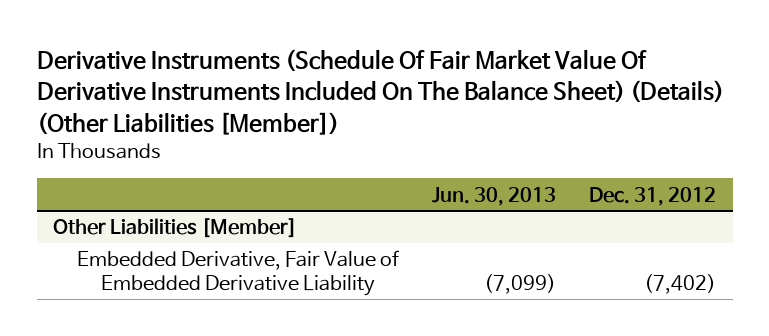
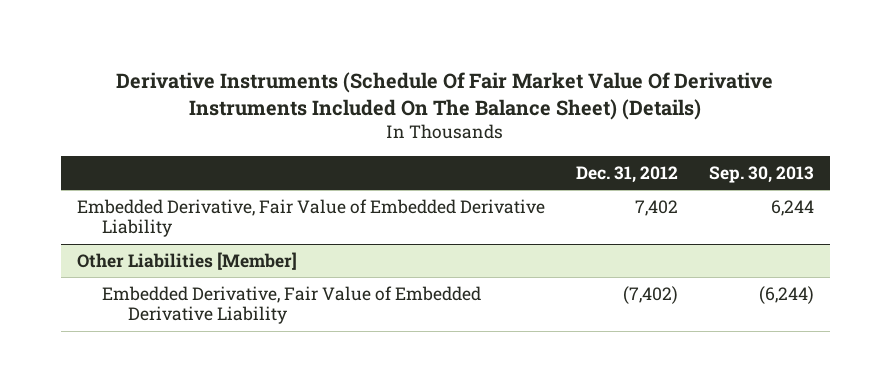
[36,49,724,135] Derivative Instruments (Schedule Of Fair Market Value Of Derivative Instruments Included On The Balance Sheet) (Details) (Other Liabilities [Member]) -> [116,71,774,120] Derivative Instruments (Schedule Of Fair Market Value Of Derivative Instruments Included On The Balance Sheet) (Details)
[432,186,557,206] Jun. 30, 2013 -> none
none -> [709,165,815,183] Sep. 30, 2013
none -> [76,198,545,238] Embedded Derivative, Fair Value of Embedded Derivative Liability

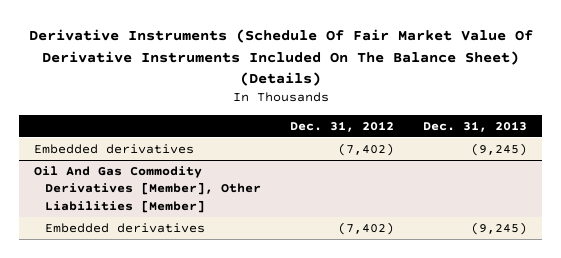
[709,165,815,183] Sep. 30, 2013 -> none
none -> [423,120,528,132] Dec. 31, 2013
[76,198,545,238] Embedded Derivative, Fair Value of Embedded Derivative Liability -> none
[76,251,297,270] Other Liabilities [Member] -> none
none -> [33,143,194,154] Embedded derivatives
none -> [33,165,262,213] Oil And Gas Commodity Derivatives [Member], Other Liabilities [Member]
[102,285,482,325] Embedded Derivative, Fair Value of Embedded Derivative Liability -> [45,222,206,233] Embedded derivatives

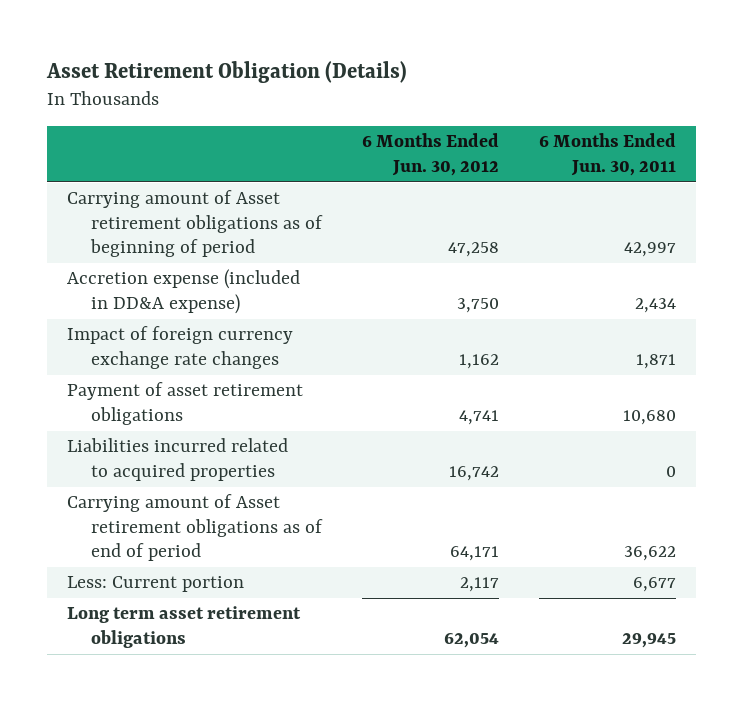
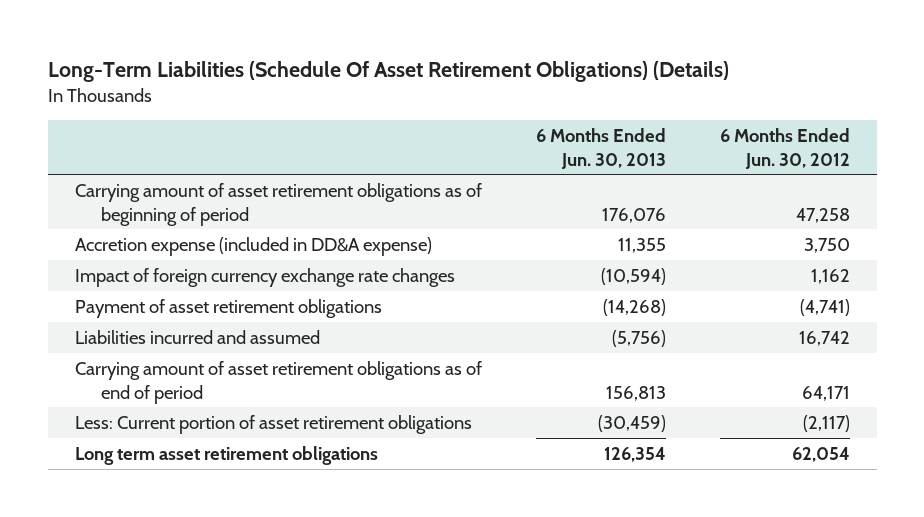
[45,61,407,84] Asset Retirement Obligation (Details) -> [47,60,729,82] Long-Term Liabilities (Schedule Of Asset Retirement Obligations) (Details)
[538,133,676,176] 6 Months Ended Jun. 30, 2011 -> none
none -> [535,127,666,169] 6 Months Ended Jun. 30, 2013
[66,190,323,258] Carrying amount of Asset retirement obligations as of beginning of period -> [74,182,482,226] Carrying amount of asset retirement obligations as of beginning of period
[458,409,499,425] 4,741 -> [799,298,850,316] (4,741)
[66,438,288,481] Liabilities incurred related to acquired properties -> [74,329,320,344] Liabilities incurred and assumed
[66,494,323,562] Carrying amount of Asset retirement obligations as of end of period -> [74,360,482,404] Carrying amount of asset retirement obligations as of end of period
[66,576,244,593] Less: Current portion -> [74,414,472,434] Less: Current portion of asset retirement obligations
[459,577,499,593] 2,117 -> [802,414,850,432] (2,117)

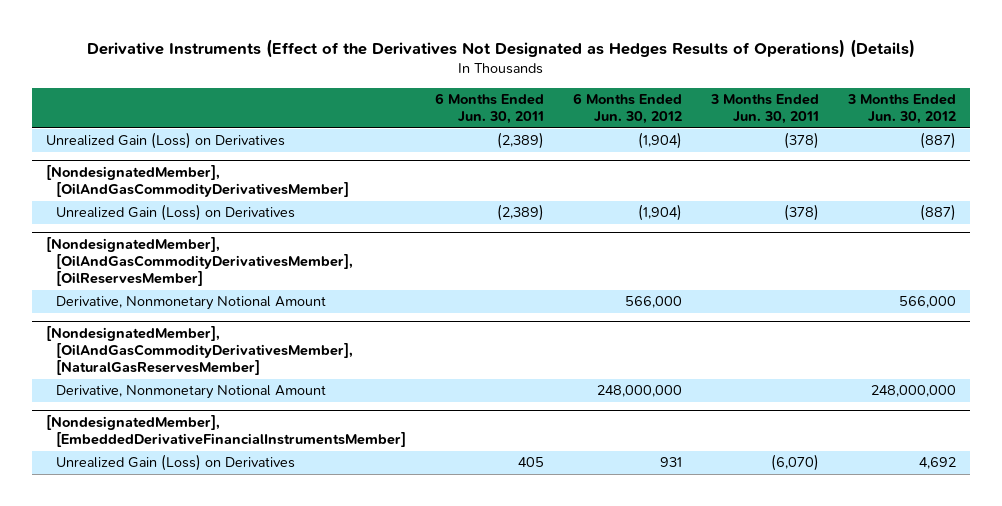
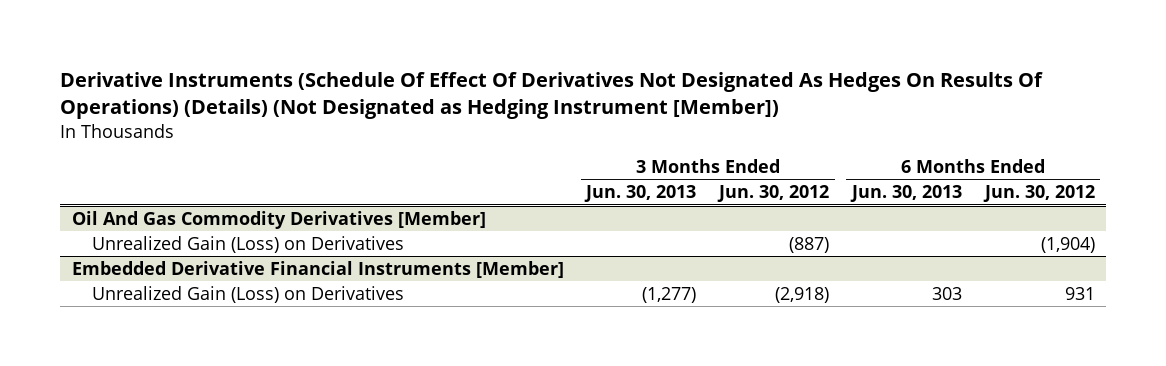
[87,39,916,59] Derivative Instruments (Effect of the Derivatives Not Designated as Hedges Results of Operations) (Details) -> [60,72,1044,120] Derivative Instruments (Schedule Of Effect Of Derivatives Not Designated As Hedges On Results Of Operations) (Details) (Not Designated as Hedging Instrument [Member])
[435,93,545,125] 6 Months Ended Jun. 30, 2011 -> none
[709,94,819,125] 3 Months Ended Jun. 30, 2011 -> none
none -> [584,185,697,203] Jun. 30, 2013
none -> [849,185,962,203] Jun. 30, 2013
[46,132,286,150] Unrealized Gain (Loss) on Derivatives -> none
[46,164,350,197] [NondesignatedMember], [OilAndGasCommodityDerivativesMember] -> none
none -> [71,210,486,229] Oil And Gas Commodity Derivatives [Member]
[46,236,354,287] [NondesignatedMember], [OilAndGasCommodityDerivativesMember], [OilReservesMember] -> none
[56,296,327,311] Derivative, Nonmonetary Notional Amount -> none
[46,325,354,376] [NondesignatedMember], [OilAndGasCommodityDerivativesMember], [NaturalGasReservesMember] -> none
[56,385,327,400] Derivative, Nonmonetary Notional Amount -> none
[46,414,407,447] [NondesignatedMember], [EmbeddedDerivativeFinancialInstrumentsMember] -> none
none -> [71,260,564,278] Embedded Derivative Financial Instruments [Member]
[918,457,956,470] 4,692 -> [775,286,830,303] (2,918)

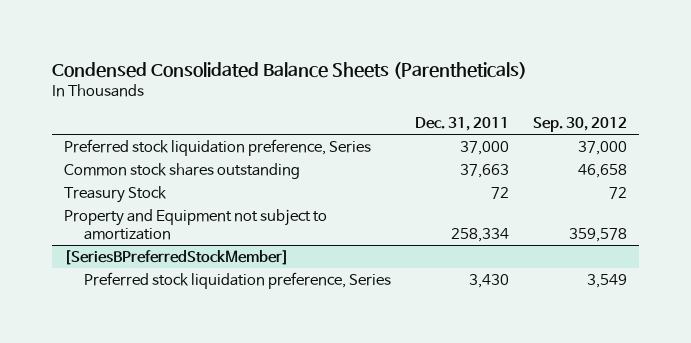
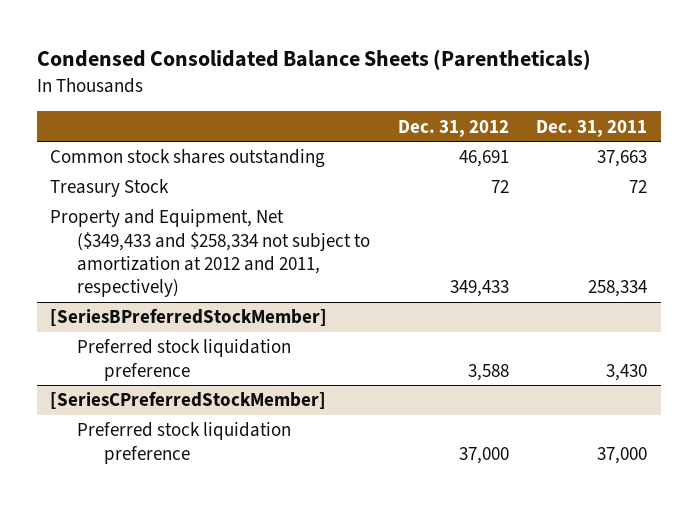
[532,117,627,133] Sep. 30, 2012 -> none
none -> [397,119,509,137] Dec. 31, 2012
[64,138,372,156] Preferred stock liquidation preference, Series -> none
[64,208,328,241] Property and Equipment not subject to amortization -> [50,209,371,298] Property and Equipment, Net ($349,433 and $258,334 not subject to amortization at 2012 and 2011, respectively)
[83,271,391,289] Preferred stock liquidation preference, Series -> [77,339,292,381] Preferred stock liquidation preference
none -> [50,391,327,410] [SeriesCPreferredStockMember]
none -> [77,422,292,464] Preferred stock liquidation preference

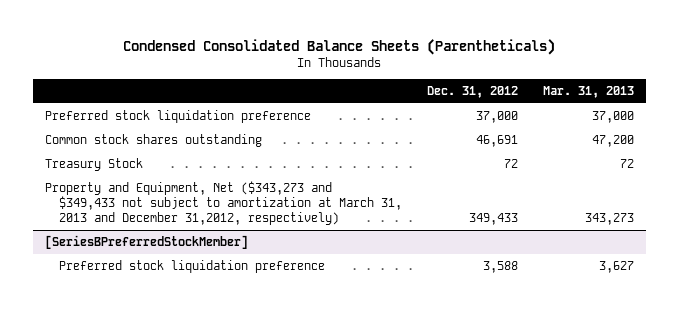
[536,119,648,137] Dec. 31, 2011 -> none
none -> [542,85,634,98] Mar. 31, 2013
none -> [44,110,311,124] Preferred stock liquidation preference
[50,209,371,298] Property and Equipment, Net ($349,433 and $258,334 not subject to amortization at 2012 and 2011, respectively) -> [44,181,403,225] Property and Equipment, Net ($343,273 and $349,433 not subject to amortization at March 31, 2013 and December 31,2012, respectively)
[50,391,327,410] [SeriesCPreferredStockMember] -> none
[77,422,292,464] Preferred stock liquidation preference -> none

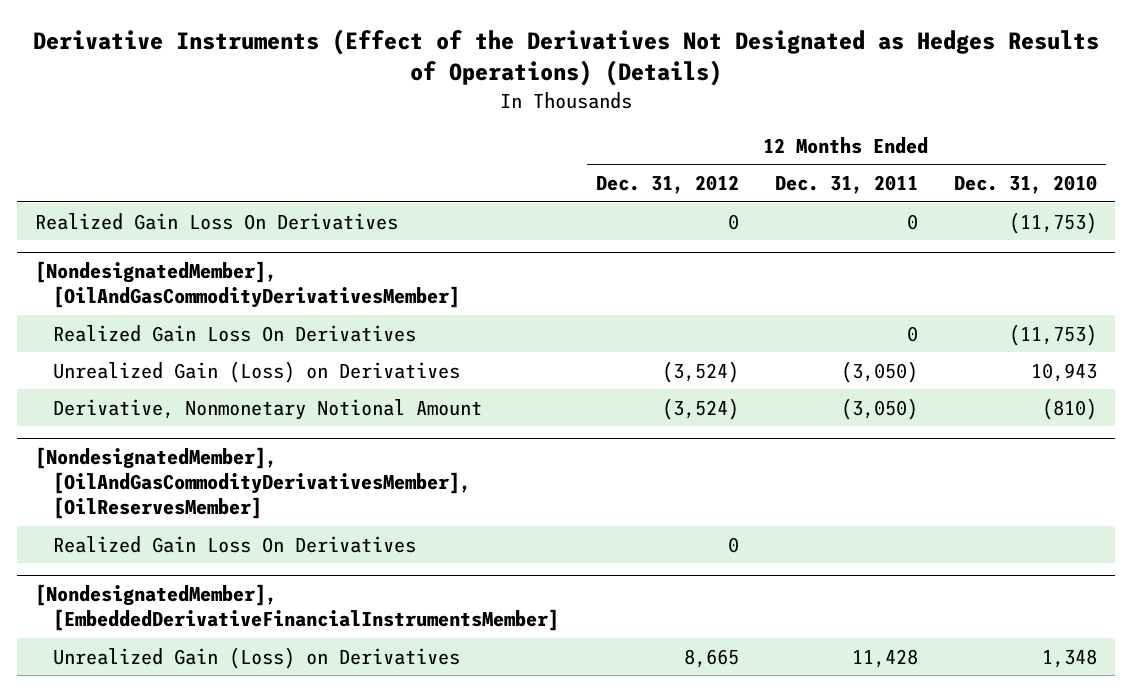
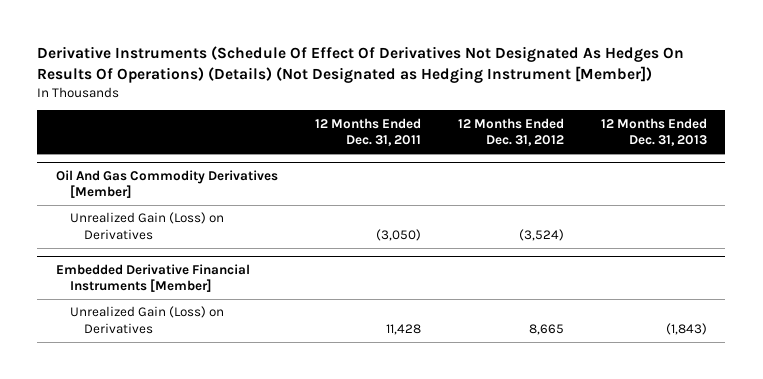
[33,28,1100,87] Derivative Instruments (Effect of the Derivatives Not Designated as Hedges Results of Operations) (Details) -> [37,46,685,83] Derivative Instruments (Schedule Of Effect Of Derivatives Not Designated As Hedges On Results Of Operations) (Details) (Not Designated as Hedging Instrument [Member])
[953,175,1097,195] Dec. 31, 2010 -> none
none -> [600,117,707,146] 12 Months Ended Dec. 31, 2013
[35,212,399,230] Realized Gain Loss On Derivatives -> none
[35,261,461,309] [NondesignatedMember], [OilAndGasCommodityDerivativesMember] -> none
[53,324,417,342] Realized Gain Loss On Derivatives -> none
none -> [55,169,278,198] Oil And Gas Commodity Derivatives [Member]
[53,398,483,420] Derivative, Nonmonetary Notional Amount -> none
[35,447,472,520] [NondesignatedMember], [OilAndGasCommodityDerivativesMember], [OilReservesMember] -> none
[53,535,417,553] Realized Gain Loss On Derivatives -> none
[35,584,560,632] [NondesignatedMember], [EmbeddedDerivativeFinancialInstrumentsMember] -> none
none -> [55,263,250,292] Embedded Derivative Financial Instruments [Member]

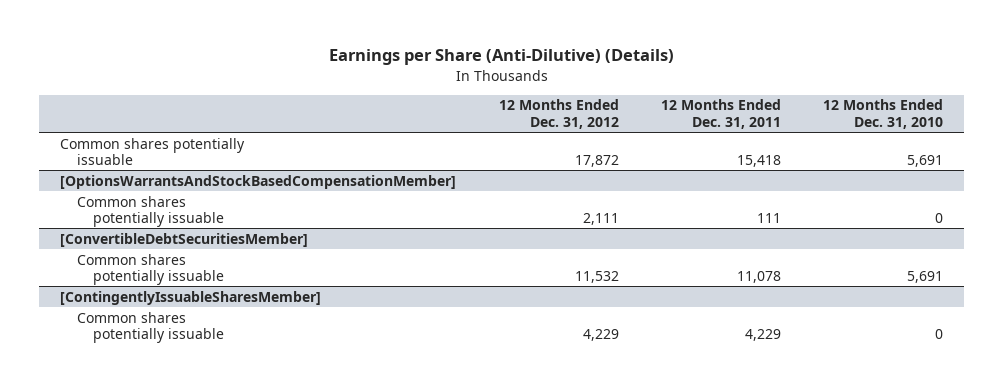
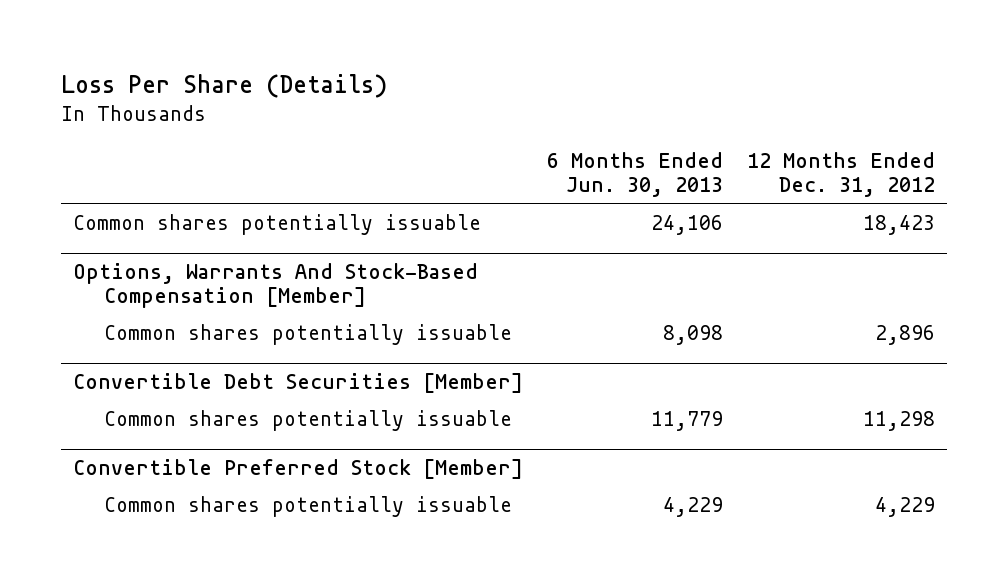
[328,49,674,66] Earnings per Share (Anti-Dilutive) (Details) -> [60,74,387,99] Loss Per Share (Details)
[660,99,781,129] 12 Months Ended Dec. 31, 2011 -> none
[822,99,943,129] 12 Months Ended Dec. 31, 2010 -> none
none -> [546,151,723,198] 6 Months Ended Jun. 30, 2013
[60,174,457,189] [OptionsWarrantsAndStockBasedCompensationMember] -> none
[60,232,309,247] [ConvertibleDebtSecuritiesMember] -> none
[60,290,322,305] [ContingentlyIssuableSharesMember] -> none
[574,155,619,168] 17,872 -> [862,214,935,235] 18,423
none -> [72,262,478,309] Options, Warrants And Stock-Based Compensation [Member]
[582,213,619,226] 2,111 -> [874,324,935,345] 2,896
none -> [72,372,523,393] Convertible Debt Securities [Member]
[574,271,619,284] 11,532 -> [862,410,935,431] 11,298
none -> [72,458,523,479] Convertible Preferred Stock [Member]

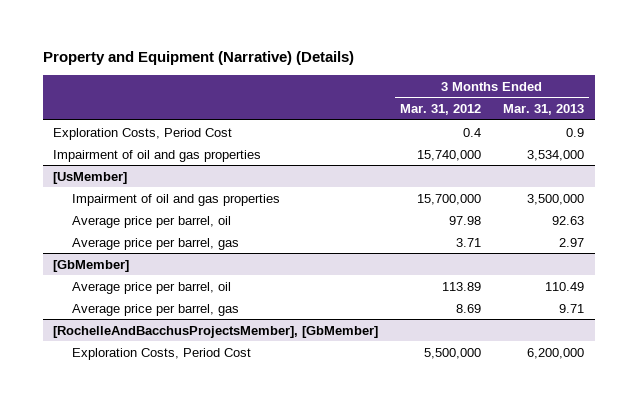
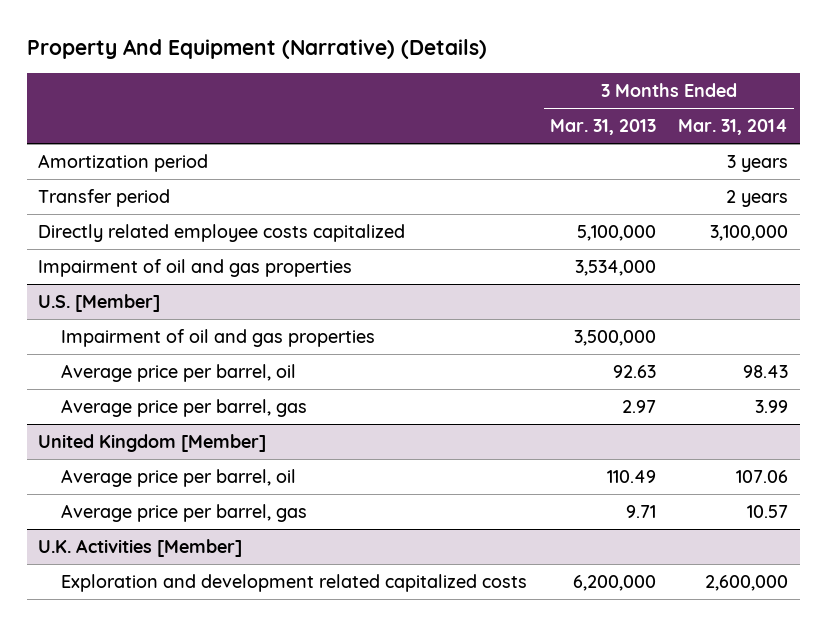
[42,51,354,66] Property and Equipment (Narrative) (Details) -> [26,38,487,59] Property And Equipment (Narrative) (Details)
[400,104,482,116] Mar. 31, 2012 -> none
none -> [678,119,789,136] Mar. 31, 2014
[53,127,233,140] Exploration Costs, Period Cost -> none
none -> [38,153,209,172] Amortization period
none -> [38,188,171,207] Transfer period
none -> [38,223,406,242] Directly related employee costs capitalized
[53,171,128,184] [UsMember] -> none
none -> [38,293,161,312] U.S. [Member]
[53,259,130,272] [GbMember] -> none
none -> [38,433,267,452] United Kingdom [Member]
[53,325,379,338] [RochelleAndBacchusProjectsMember], [GbMember] -> none
[72,347,252,360] Exploration Costs, Period Cost -> none
none -> [38,538,243,557] U.K. Activities [Member]
none -> [61,573,528,592] Exploration and development related capitalized costs

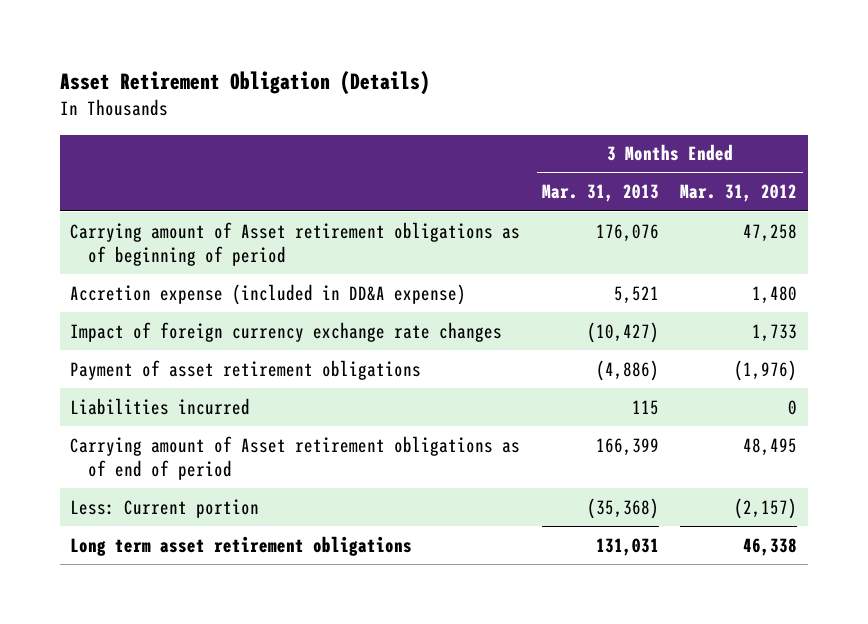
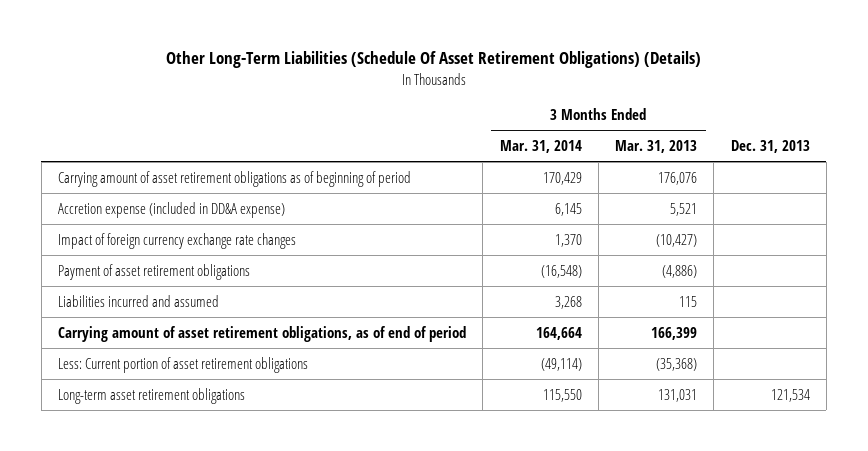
[59,71,430,96] Asset Retirement Obligation (Details) -> [165,51,701,69] Other Long-Term Liabilities (Schedule Of Asset Retirement Obligations) (Details)
[680,184,798,203] Mar. 31, 2012 -> none
none -> [499,140,582,154] Mar. 31, 2014
none -> [730,140,810,154] Dec. 31, 2013
[70,221,521,266] Carrying amount of Asset retirement obligations as of beginning of period -> [58,170,412,187] Carrying amount of asset retirement obligations as of beginning of period
[70,397,251,415] Liabilities incurred -> [58,294,220,307] Liabilities incurred and assumed
[70,435,521,480] Carrying amount of Asset retirement obligations as of end of period -> [58,325,467,342] Carrying amount of asset retirement obligations, as of end of period
[70,498,260,518] Less: Current portion -> [58,356,309,373] Less: Current portion of asset retirement obligations
[70,535,413,556] Long term asset retirement obligations -> [58,387,246,404] Long-term asset retirement obligations

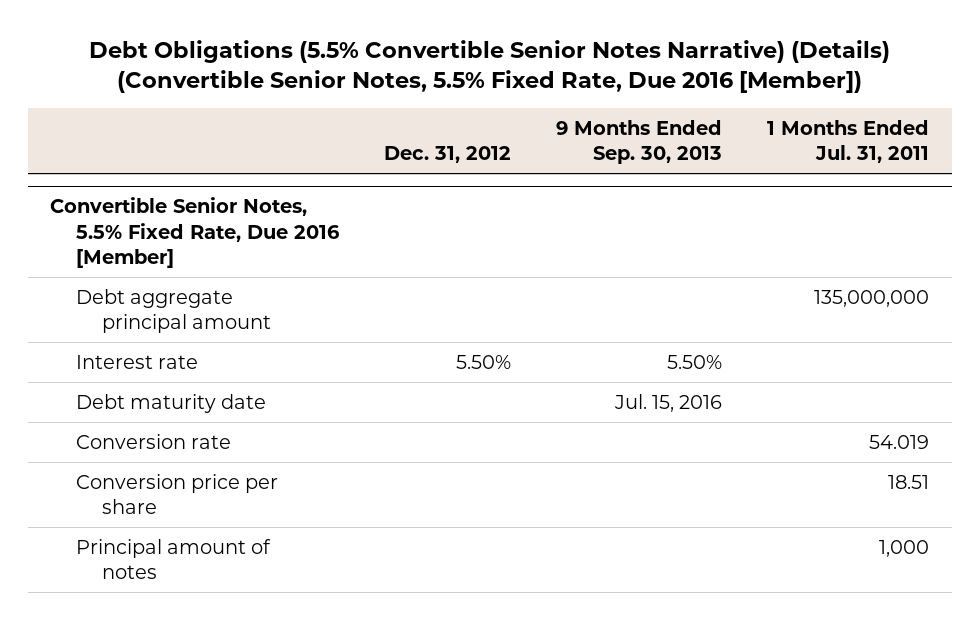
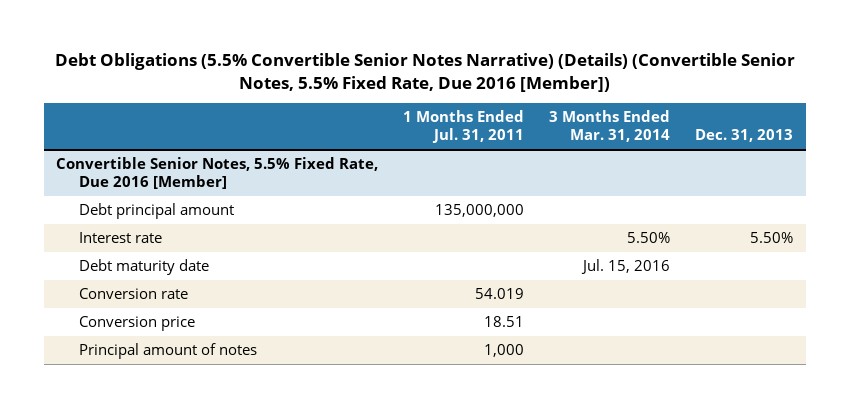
[384,145,512,163] Dec. 31, 2012 -> none
[556,119,723,164] 9 Months Ended Sep. 30, 2013 -> none
none -> [549,110,671,143] 3 Months Ended Mar. 31, 2014
none -> [695,129,794,143] Dec. 31, 2013
[76,288,271,334] Debt aggregate principal amount -> [79,203,235,220] Debt principal amount
[76,473,279,515] Conversion price per share -> [79,316,196,332] Conversion price

